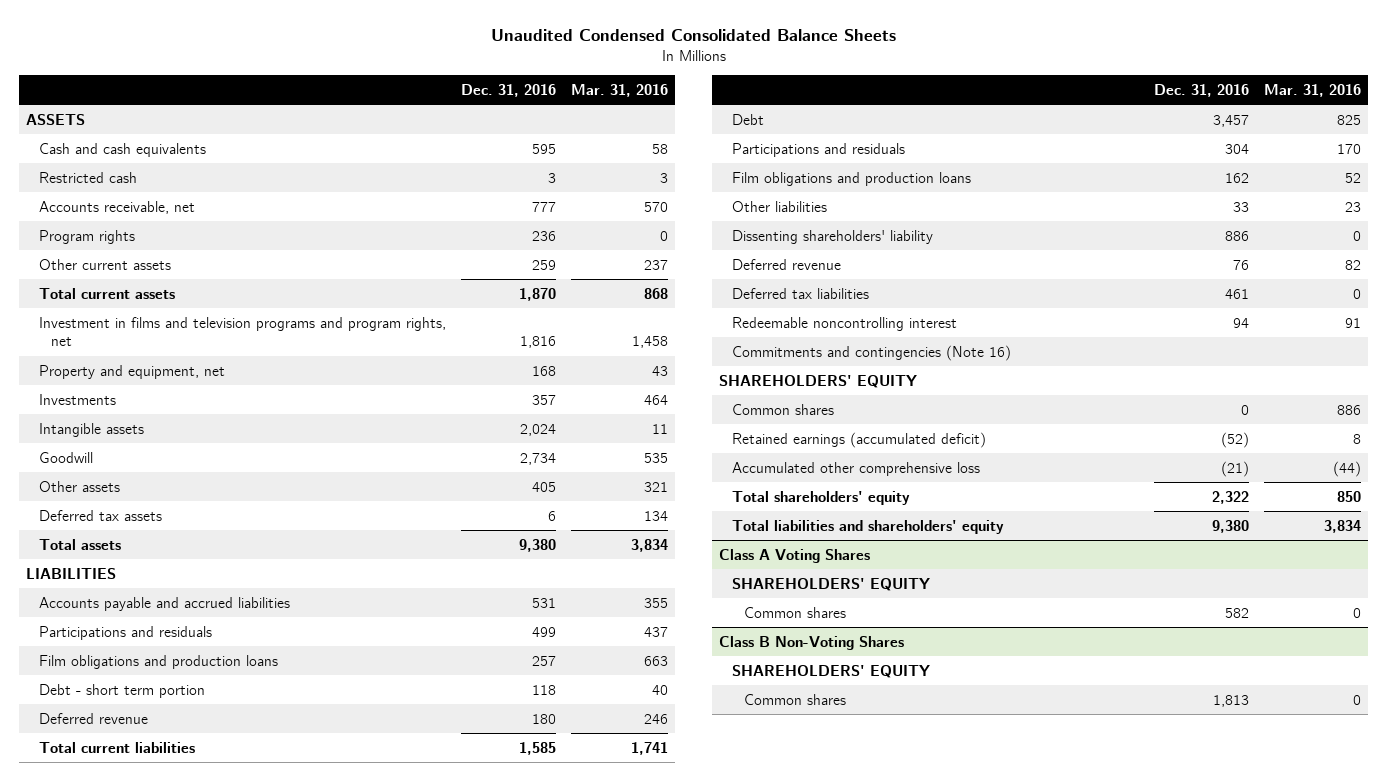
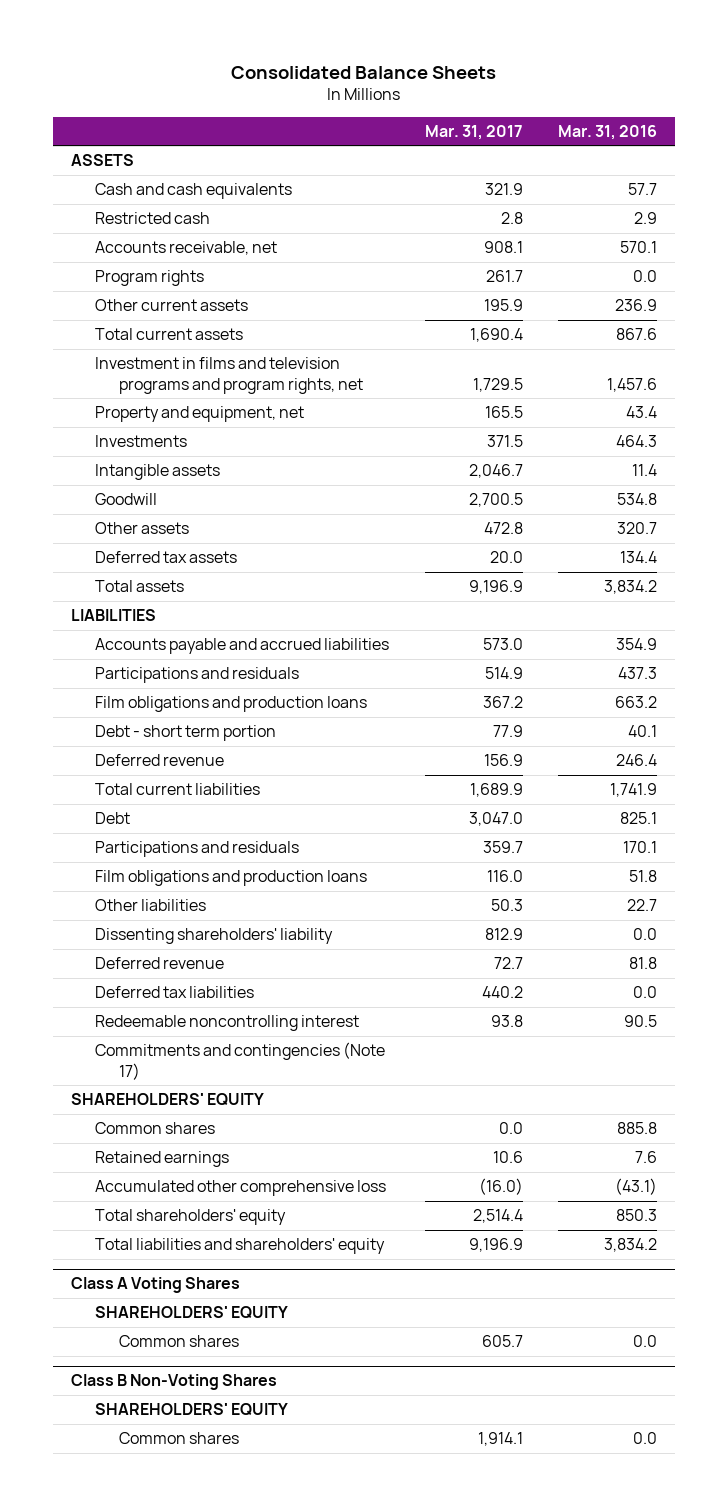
[490,29,896,42] Unaudited Condensed Consolidated Balance Sheets -> [231,65,497,79] Consolidated Balance Sheets
[460,83,556,97] Dec. 31, 2016 -> none
none -> [424,124,523,140] Mar. 31, 2017
[651,143,668,154] 58 -> [628,183,658,196] 57.7
[659,172,668,183] 3 -> [634,212,658,225] 2.9
[643,201,668,212] 570 -> [620,241,658,254] 570.1
[659,230,668,241] 0 -> [633,270,658,283] 0.0
[643,259,668,270] 237 -> [615,299,658,312] 236.9
[643,287,668,299] 868 -> [616,328,658,341] 867.6
[631,336,668,349] 1,458 -> [607,377,658,392] 1,457.6
[651,365,668,376] 43 -> [626,406,658,419] 43.4
[643,394,668,405] 464 -> [616,435,658,448] 464.3
[651,423,668,434] 11 -> [632,464,658,477] 11.4
[643,452,668,463] 535 -> [617,493,658,506] 534.8
[643,481,668,492] 321 -> [617,522,658,535] 320.7
[643,510,668,521] 134 -> [620,551,658,564] 134.4
[630,538,668,552] 3,834 -> [604,580,658,595] 3,834.2
[643,597,668,608] 355 -> [616,638,658,651] 354.9
[643,626,668,637] 437 -> [618,667,658,680] 437.3
[643,655,668,666] 663 -> [615,696,658,709] 663.2
[651,684,668,695] 40 -> [628,725,658,738] 40.1
[643,713,668,724] 246 -> [616,754,658,767] 246.4
[630,741,668,755] 1,741 -> [610,783,658,798] 1,741.9
[1336,114,1361,125] 825 -> [620,812,658,825] 825.1
[1336,143,1361,154] 170 -> [623,841,658,854] 170.1
[1344,172,1361,183] 52 -> [629,870,658,883] 51.8
[1344,201,1361,212] 23 -> [627,899,658,912] 22.7
[1352,230,1361,241] 0 -> [633,928,658,941] 0.0
[1344,259,1361,270] 82 -> [629,957,658,970] 81.8
[1352,288,1361,299] 0 -> [633,986,658,999] 0.0
[1344,317,1361,328] 91 -> [624,1015,658,1028] 90.5
[731,344,1011,361] Commitments and contingencies (Note 16) -> [94,1042,385,1080] Commitments and contingencies (Note 17)
[1336,404,1361,415] 886 -> [617,1122,658,1135] 885.8
[731,431,986,448] Retained earnings (accumulated deficit) -> [94,1151,229,1168] Retained earnings
[1352,433,1361,444] 8 -> [635,1151,658,1164] 7.6
[1332,460,1361,477] (44) -> [615,1178,658,1196] (43.1)
[1336,490,1361,502] 850 -> [616,1209,658,1222] 850.3
[1323,519,1361,533] 3,834 -> [604,1238,658,1253] 3,834.2
[1352,607,1361,618] 0 -> [633,1335,658,1348] 0.0
[1352,694,1361,705] 0 -> [633,1432,658,1445] 0.0

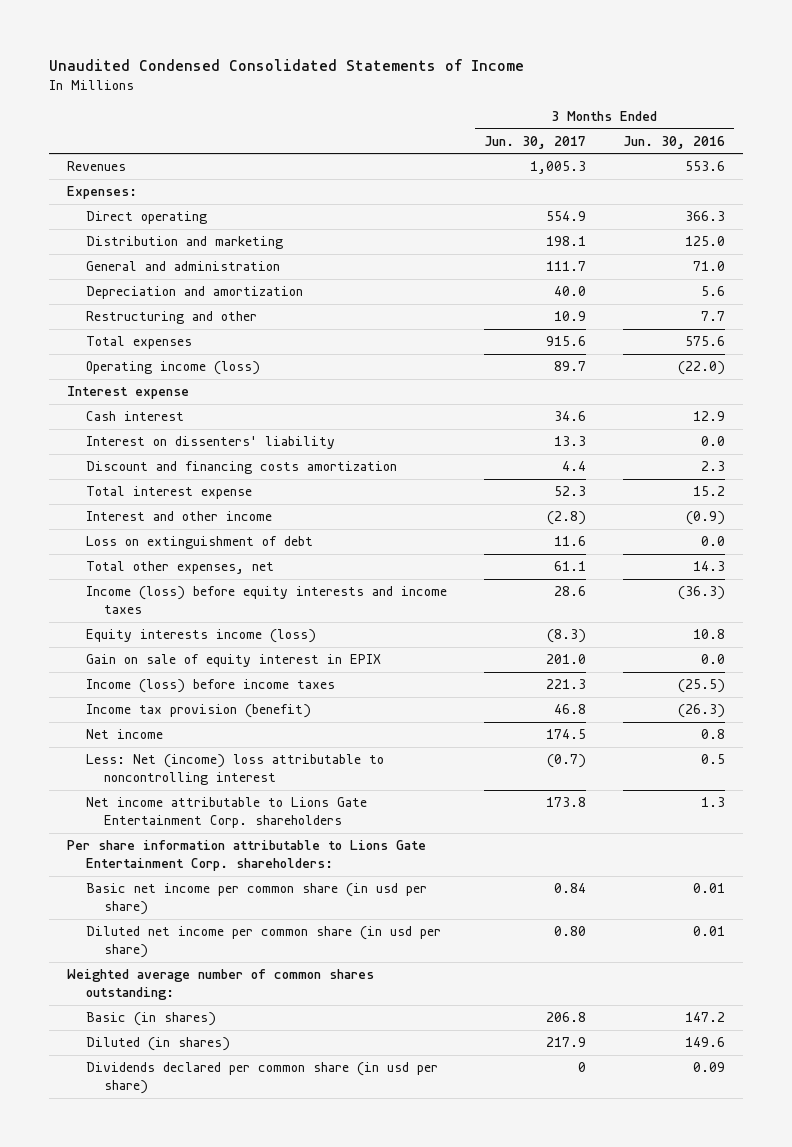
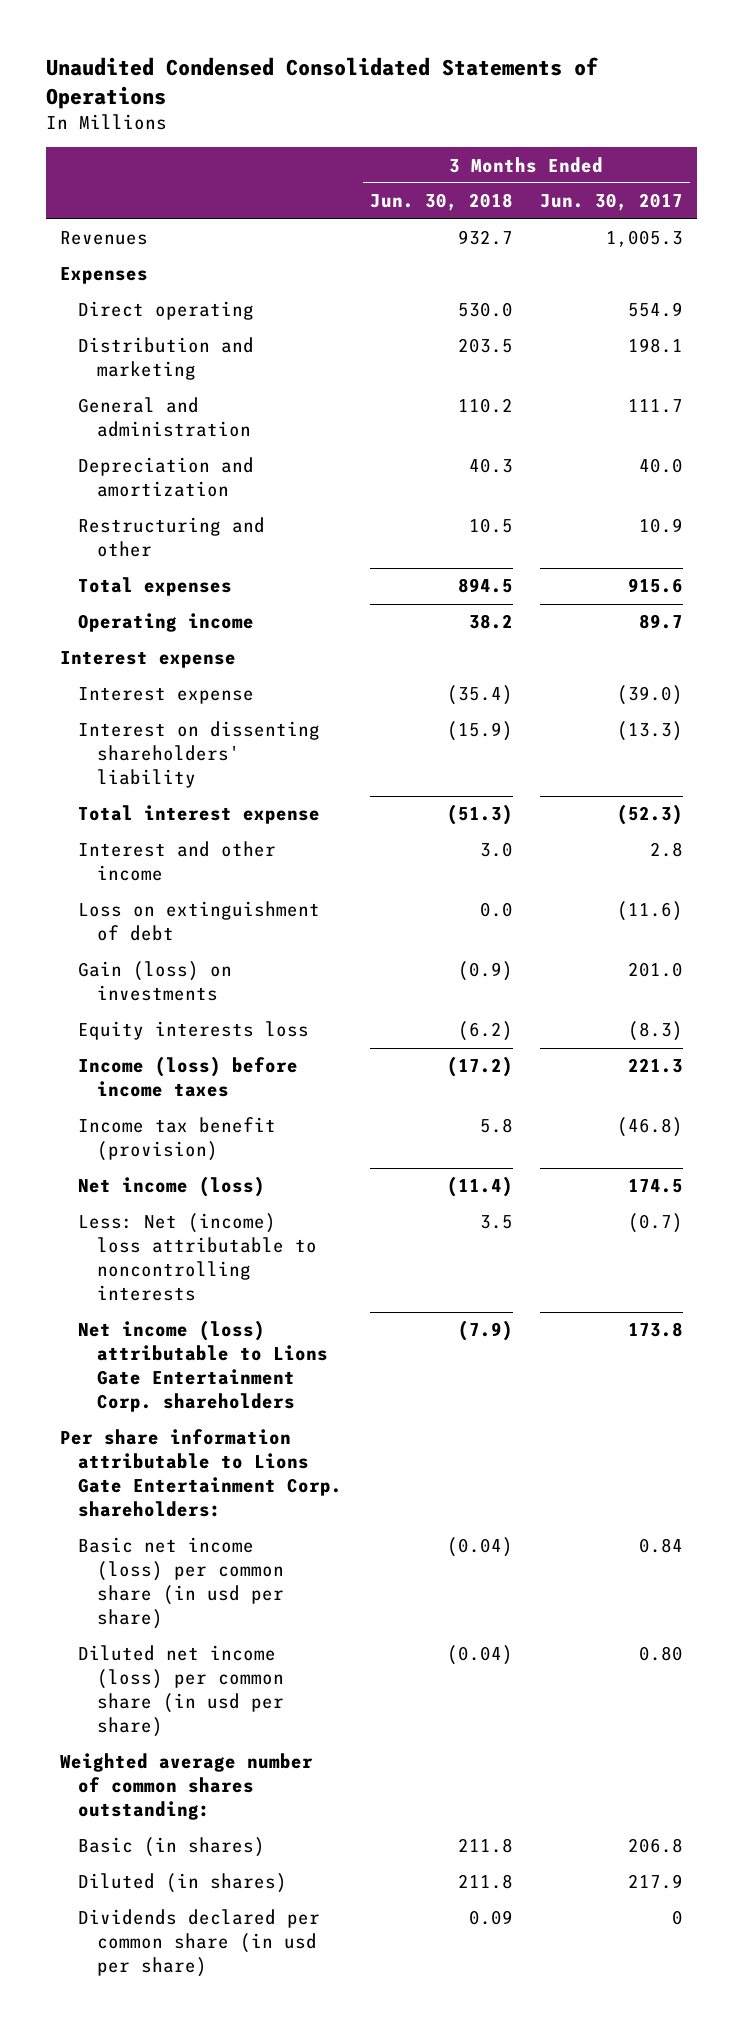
[48,58,524,71] Unaudited Condensed Consolidated Statements of Income -> [46,56,599,109] Unaudited Condensed Consolidated Statements of Operations
[622,135,725,149] Jun. 30, 2016 -> none
none -> [369,193,513,212] Jun. 30, 2018
[67,186,138,200] Expenses: -> [59,267,148,285] Expenses
[85,361,260,376] Operating income (loss) -> [78,613,255,633] Operating income
[85,411,184,422] Cash interest -> none
[85,461,397,475] Discount and financing costs amortization -> none
[85,561,274,575] Total other expenses, net -> none
[85,586,447,615] Income (loss) before equity interests and income taxes -> none
[85,654,381,668] Gain on sale of equity interest in EPIX -> none
none -> [78,687,255,705] Interest expense
[85,436,335,450] Interest on dissenters' liability -> [78,721,321,789] Interest on dissenting shareholders' liability
[553,436,586,447] 13.3 -> [616,721,683,742] (13.3)
[553,486,586,497] 52.3 -> [616,804,683,826] (52.3)
[546,511,586,526] (2.8) -> [649,842,683,858] 2.8
[553,536,586,547] 11.6 -> [616,901,683,922] (11.6)
none -> [78,961,233,1002] Gain (loss) on investments
[85,629,316,644] Equity interests income (loss) -> [78,1021,310,1041] Equity interests loss
[85,704,311,719] Income tax provision (benefit) -> [78,1117,277,1162] Income tax benefit (provision)
[553,704,586,715] 46.8 -> [616,1117,683,1138] (46.8)
[85,729,163,740] Net income -> [78,1176,266,1198] Net income (loss)
[85,754,384,786] Less: Net (income) loss attributable to noncontrolling interest -> [78,1213,317,1302] Less: Net (income) loss attributable to noncontrolling interests
[85,797,367,829] Net income attributable to Lions Gate Entertainment Corp. shareholders -> [78,1320,328,1413] Net income (loss) attributable to Lions Gate Entertainment Corp. shareholders
[85,883,427,916] Basic net income per common share (in usd per share) -> [78,1537,284,1630] Basic net income (loss) per common share (in usd per share)
[85,926,441,959] Diluted net income per common share (in usd per share) -> [78,1645,284,1738] Diluted net income (loss) per common share (in usd per share)

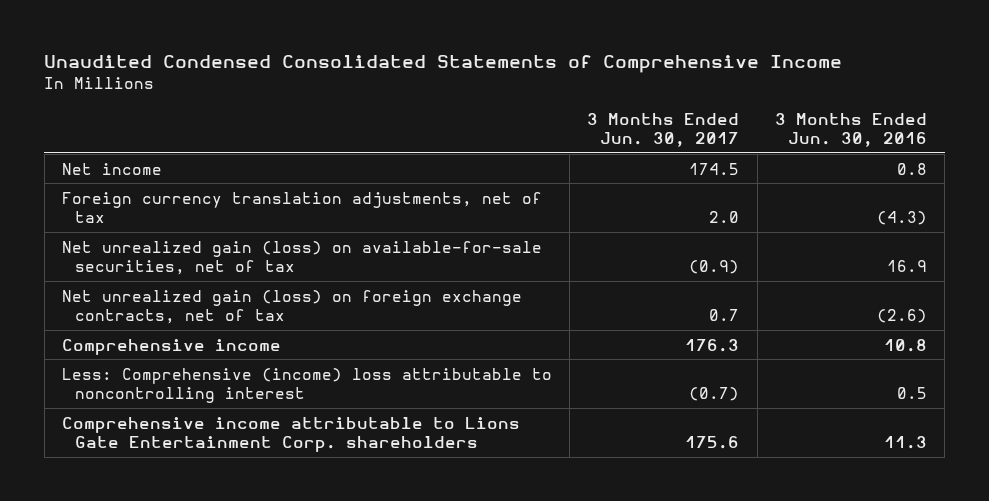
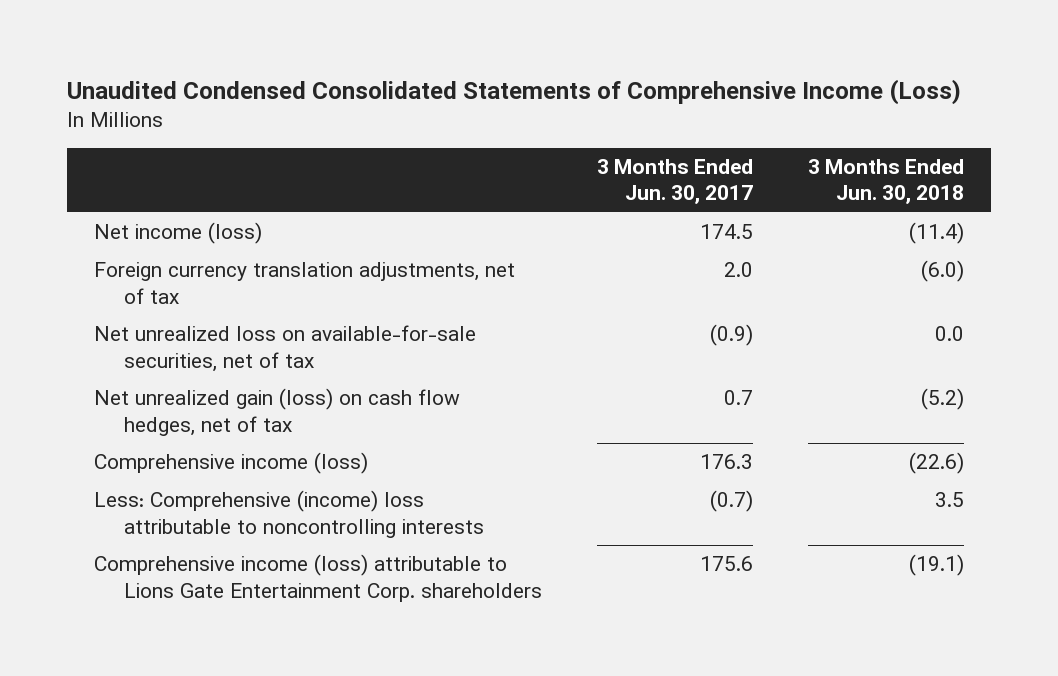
[44,54,843,73] Unaudited Condensed Consolidated Statements of Comprehensive Income -> [66,78,961,105] Unaudited Condensed Consolidated Statements of Comprehensive Income (Loss)
[774,112,927,147] 3 Months Ended Jun. 30, 2016 -> none
none -> [807,158,964,205] 3 Months Ended Jun. 30, 2018
[61,162,162,175] Net income -> [94,222,263,245] Net income (loss)
[61,240,542,275] Net unrealized gain (loss) on available-for-sale securities, net of tax -> [94,325,477,372] Net unrealized loss on available-for-sale securities, net of tax
[61,289,522,324] Net unrealized gain (loss) on foreign exchange contracts, net of tax -> [94,388,461,436] Net unrealized gain (loss) on cash flow hedges, net of tax
[61,338,281,355] Comprehensive income -> [94,452,369,475] Comprehensive income (loss)
[61,367,552,403] Less: Comprehensive (income) loss attributable to noncontrolling interest -> [94,490,484,538] Less: Comprehensive (income) loss attributable to noncontrolling interests
[61,416,520,452] Comprehensive income attributable to Lions Gate Entertainment Corp. shareholders -> [94,554,542,602] Comprehensive income (loss) attributable to Lions Gate Entertainment Corp. shareholders

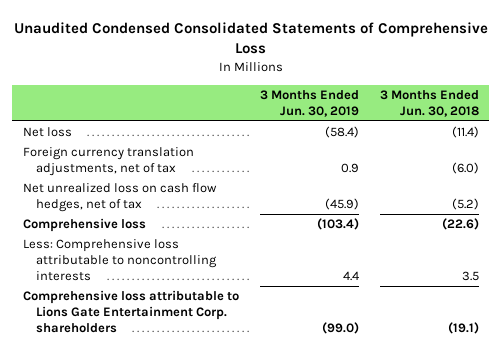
[66,78,961,105] Unaudited Condensed Consolidated Statements of Comprehensive Income (Loss) -> [13,21,488,55] Unaudited Condensed Consolidated Statements of Comprehensive Loss
[596,158,753,205] 3 Months Ended Jun. 30, 2017 -> none
none -> [259,89,359,117] 3 Months Ended Jun. 30, 2019
[94,222,263,245] Net income (loss) -> [22,127,72,138] Net loss
[94,325,477,372] Net unrealized loss on available-for-sale securities, net of tax -> none
[94,388,461,436] Net unrealized gain (loss) on cash flow hedges, net of tax -> [22,183,217,213] Net unrealized loss on cash flow hedges, net of tax
[94,452,369,475] Comprehensive income (loss) -> [22,218,146,233] Comprehensive loss
[94,490,484,538] Less: Comprehensive (income) loss attributable to noncontrolling interests -> [22,239,218,282] Less: Comprehensive loss attributable to noncontrolling interests
[94,554,542,602] Comprehensive income (loss) attributable to Lions Gate Entertainment Corp. shareholders -> [22,290,239,334] Comprehensive loss attributable to Lions Gate Entertainment Corp. shareholders

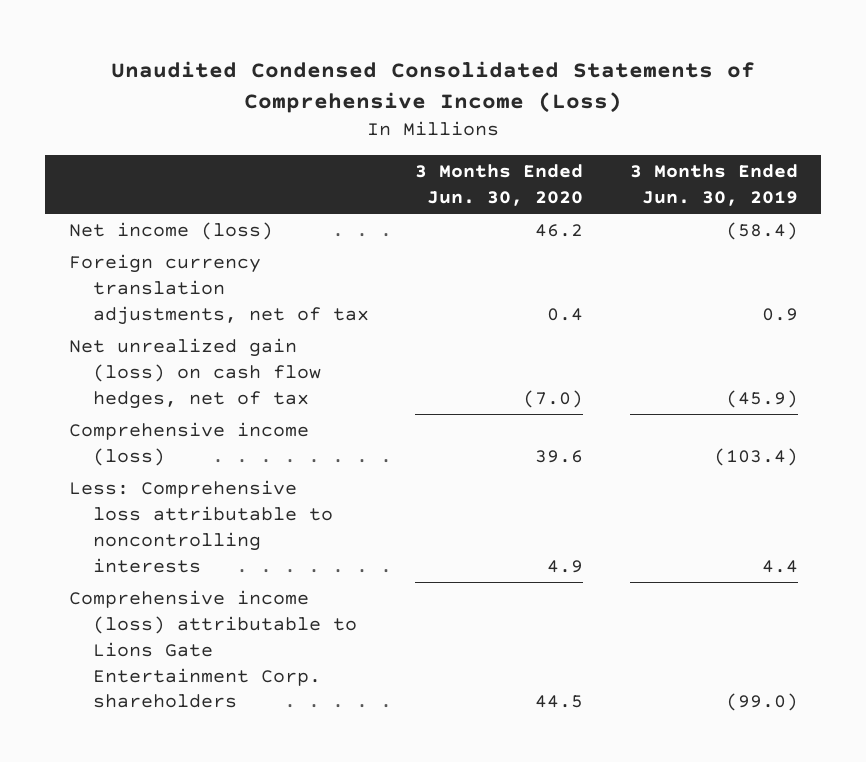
[13,21,488,55] Unaudited Condensed Consolidated Statements of Comprehensive Loss -> [111,60,756,113] Unaudited Condensed Consolidated Statements of Comprehensive Income (Loss)
[379,89,479,117] 3 Months Ended Jun. 30, 2018 -> none
none -> [415,164,584,207] 3 Months Ended Jun. 30, 2020
[22,127,72,138] Net loss -> [68,222,273,241] Net income (loss)
[22,183,217,213] Net unrealized loss on cash flow hedges, net of tax -> [68,338,321,409] Net unrealized gain (loss) on cash flow hedges, net of tax
[22,218,146,233] Comprehensive loss -> [68,422,309,466] Comprehensive income (loss)
[22,290,239,334] Comprehensive loss attributable to Lions Gate Entertainment Corp. shareholders -> [68,590,357,709] Comprehensive income (loss) attributable to Lions Gate Entertainment Corp. shareholders

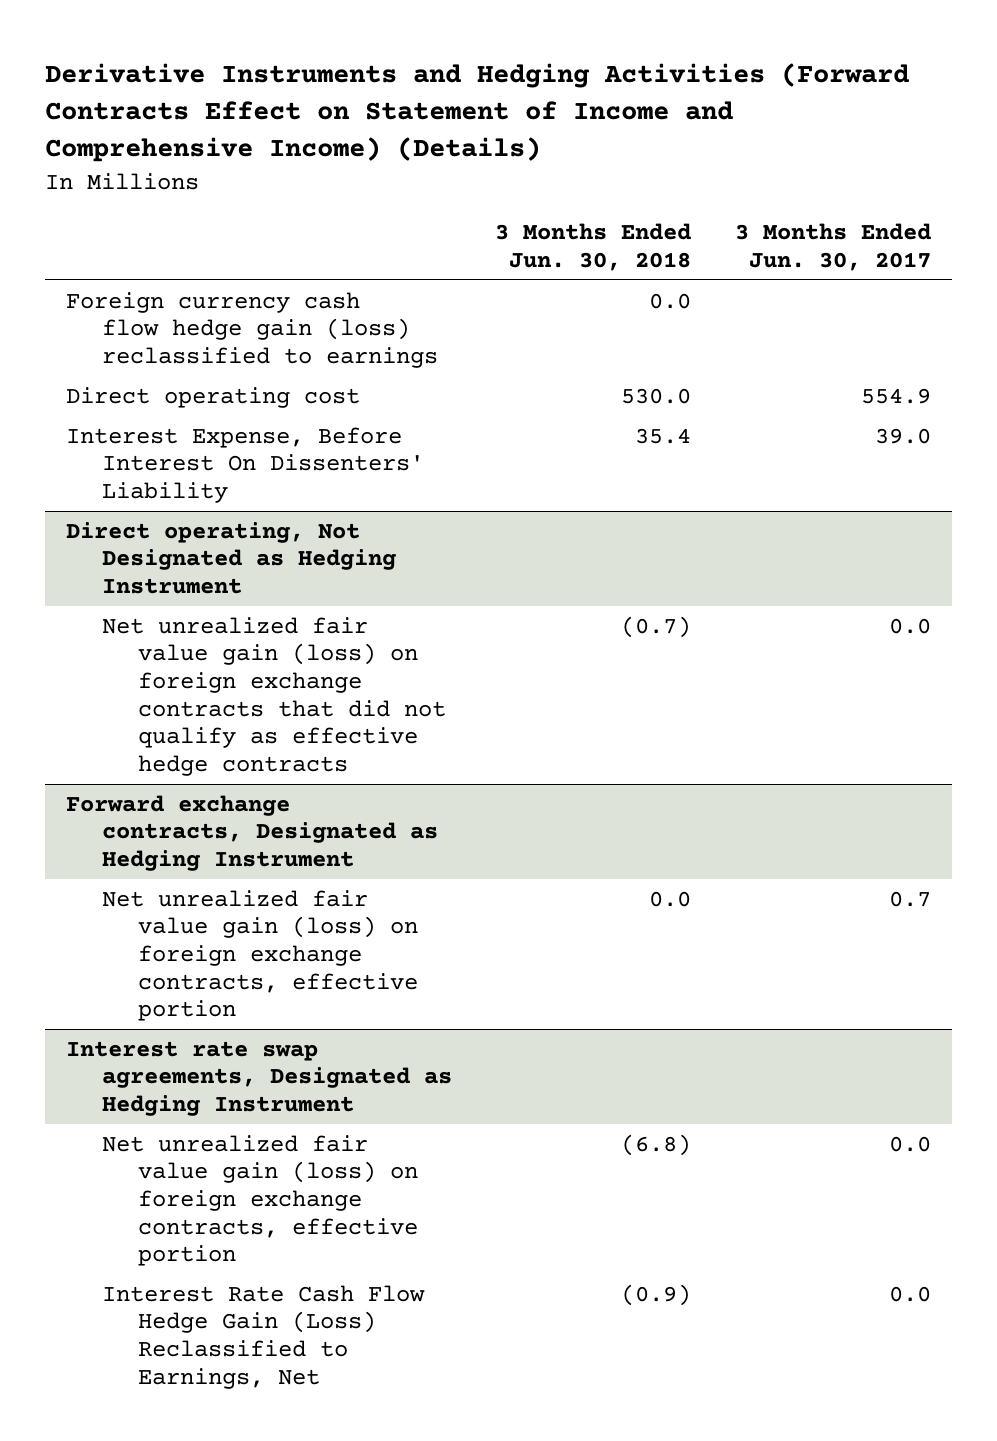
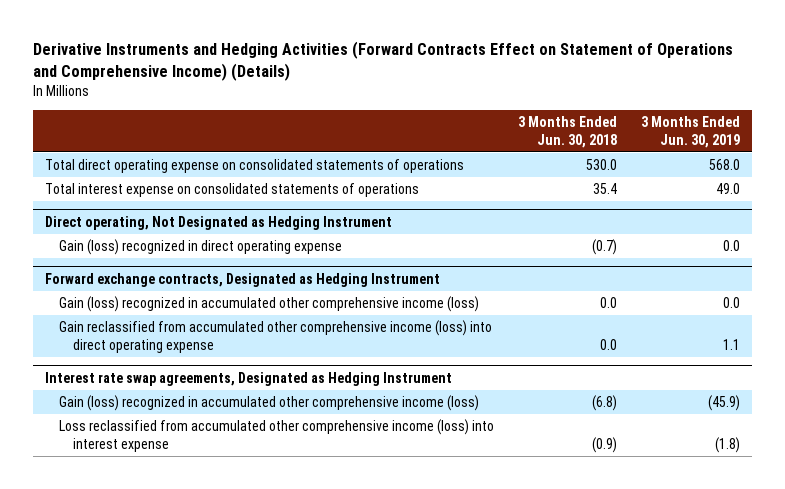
[44,62,909,163] Derivative Instruments and Hedging Activities (Forward Contracts Effect on Statement of Income and Comprehensive Income) (Details) -> [32,40,733,81] Derivative Instruments and Hedging Activities (Forward Contracts Effect on Statement of Operations and Comprehensive Income) (Details)
[734,223,931,272] 3 Months Ended Jun. 30, 2017 -> none
none -> [640,115,740,148] 3 Months Ended Jun. 30, 2019
[66,291,439,369] Foreign currency cash flow hedge gain (loss) reclassified to earnings -> none
[66,386,361,408] Direct operating cost -> [44,159,464,174] Total direct operating expense on consolidated statements of operations
[66,426,425,504] Interest Expense, Before Interest On Dissenters' Liability -> [44,183,419,198] Total interest expense on consolidated statements of operations
[102,616,447,776] Net unrealized fair value gain (loss) on foreign exchange contracts that did not qualify as effective hedge contracts -> [58,239,342,256] Gain (loss) recognized in direct operating expense
[102,889,419,1022] Net unrealized fair value gain (loss) on foreign exchange contracts, effective portion -> [58,296,479,313] Gain (loss) recognized in accumulated other comprehensive income (loss)
none -> [58,320,492,353] Gain reclassified from accumulated other comprehensive income (loss) into direct operating expense
[102,1134,419,1267] Net unrealized fair value gain (loss) on foreign exchange contracts, effective portion -> [58,395,479,412] Gain (loss) recognized in accumulated other comprehensive income (loss)
[102,1284,426,1389] Interest Rate Cash Flow Hedge Gain (Loss) Reclassified to Earnings, Net -> [58,419,494,452] Loss reclassified from accumulated other comprehensive income (loss) into interest expense

